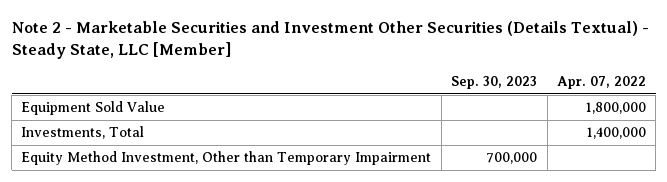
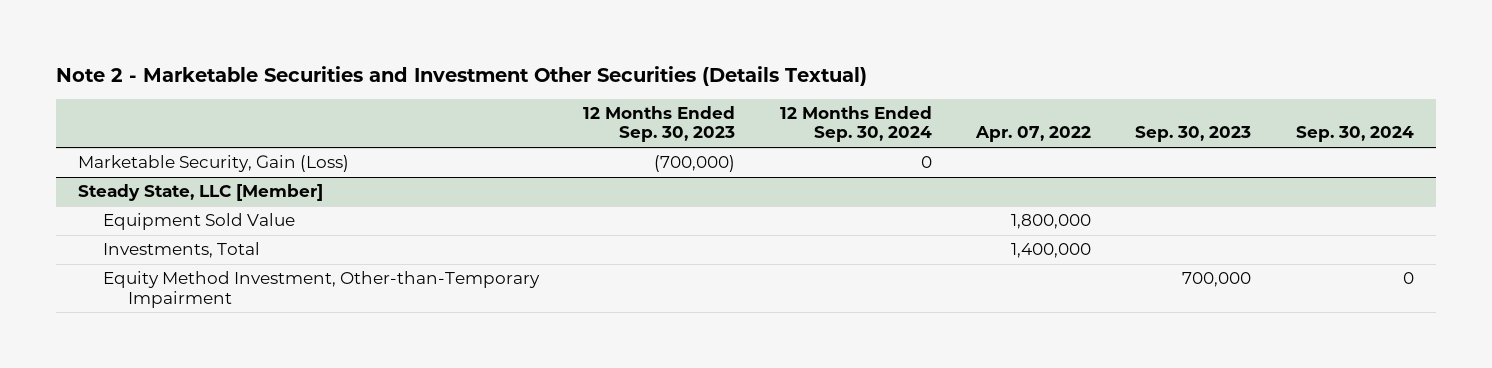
[11,21,649,59] Note 2 - Marketable Securities and Investment Other Securities (Details Textual) - Steady State, LLC [Member] -> [55,65,867,86] Note 2 - Marketable Securities and Investment Other Securities (Details Textual)
none -> [583,106,736,143] 12 Months Ended Sep. 30, 2023
none -> [779,106,932,143] 12 Months Ended Sep. 30, 2024
none -> [1295,126,1414,143] Sep. 30, 2024
[21,101,166,116] Equipment Sold Value -> none
[21,126,145,140] Investments, Total -> none
[21,151,432,166] Equity Method Investment, Other than Temporary Impairment -> none
none -> [77,155,349,173] Marketable Security, Gain (Loss)
none -> [77,184,323,202] Steady State, LLC [Member]
none -> [103,213,296,231] Equipment Sold Value
none -> [103,242,261,259] Investments, Total
none -> [103,271,541,308] Equity Method Investment, Other-than-Temporary Impairment

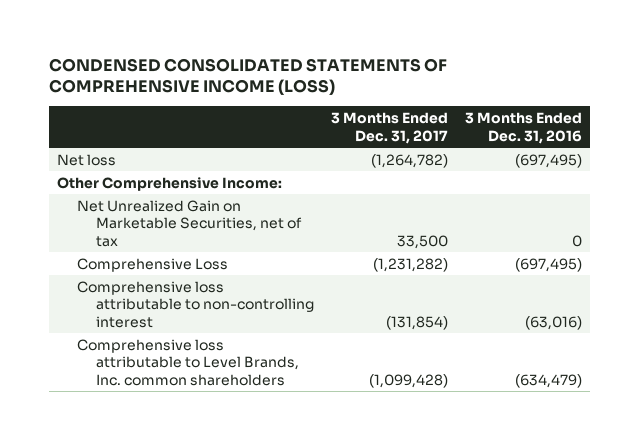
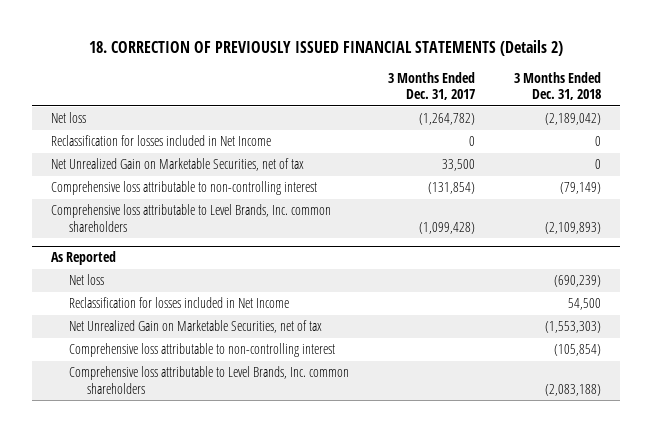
[48,57,447,96] CONDENSED CONSOLIDATED STATEMENTS OF COMPREHENSIVE INCOME (LOSS) -> [89,40,564,57] 18. CORRECTION OF PREVIOUSLY ISSUED FINANCIAL STATEMENTS (Details 2)
[464,112,582,144] 3 Months Ended Dec. 31, 2016 -> none
none -> [513,71,601,101] 3 Months Ended Dec. 31, 2018
[57,176,283,191] Other Comprehensive Income: -> none
none -> [51,135,272,147] Reclassification for losses included in Net Income
[76,257,228,272] Comprehensive Loss -> none
none -> [51,251,117,266] As Reported
none -> [69,274,105,286] Net loss
none -> [69,297,290,309] Reclassification for losses included in Net Income
none -> [69,320,323,334] Net Unrealized Gain on Marketable Securities, net of tax
none -> [69,343,336,358] Comprehensive loss attributable to non-controlling interest
none -> [69,366,350,394] Comprehensive loss attributable to Level Brands, Inc. common shareholders

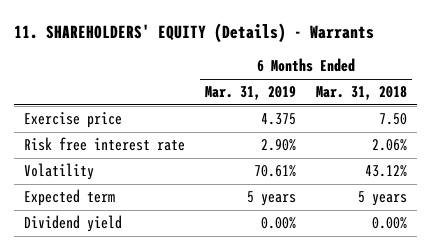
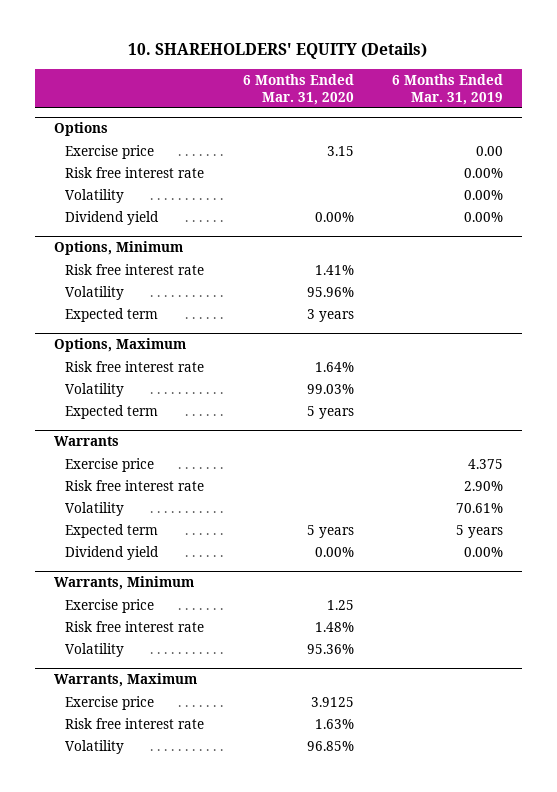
[14,22,375,43] 11. SHAREHOLDERS' EQUITY (Details) - Warrants -> [128,43,428,60] 10. SHAREHOLDERS' EQUITY (Details)
[316,86,408,101] Mar. 31, 2018 -> none
none -> [242,73,354,105] 6 Months Ended Mar. 31, 2020
none -> [53,122,108,137] Options
none -> [65,144,155,159] Exercise price
none -> [65,166,205,178] Risk free interest rate
none -> [65,188,125,203] Volatility
none -> [65,210,160,225] Dividend yield
none -> [53,241,183,256] Options, Minimum
none -> [65,263,205,275] Risk free interest rate
none -> [65,285,125,300] Volatility
none -> [65,307,159,322] Expected term
none -> [53,338,186,353] Options, Maximum
none -> [65,360,205,372] Risk free interest rate
none -> [65,382,125,397] Volatility
none -> [65,404,159,419] Expected term
none -> [53,436,119,447] Warrants
none -> [53,576,194,591] Warrants, Minimum
none -> [65,598,155,613] Exercise price
none -> [65,620,205,632] Risk free interest rate
none -> [65,642,125,657] Volatility
none -> [53,673,197,688] Warrants, Maximum
none -> [65,695,155,710] Exercise price
none -> [65,717,205,729] Risk free interest rate
none -> [65,739,125,754] Volatility

